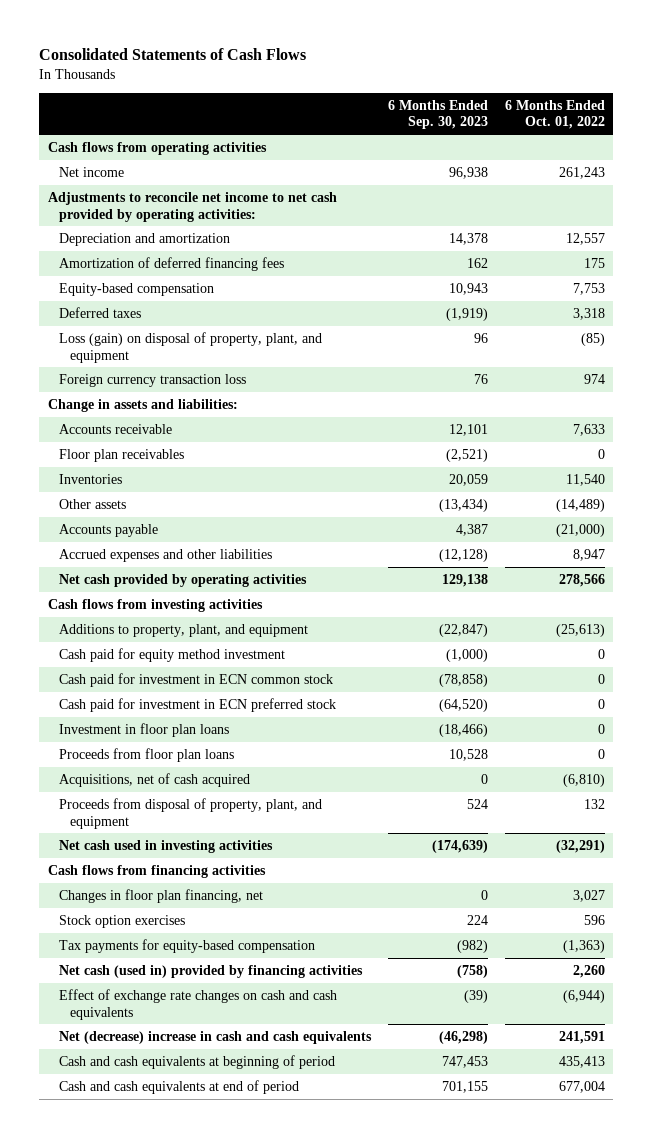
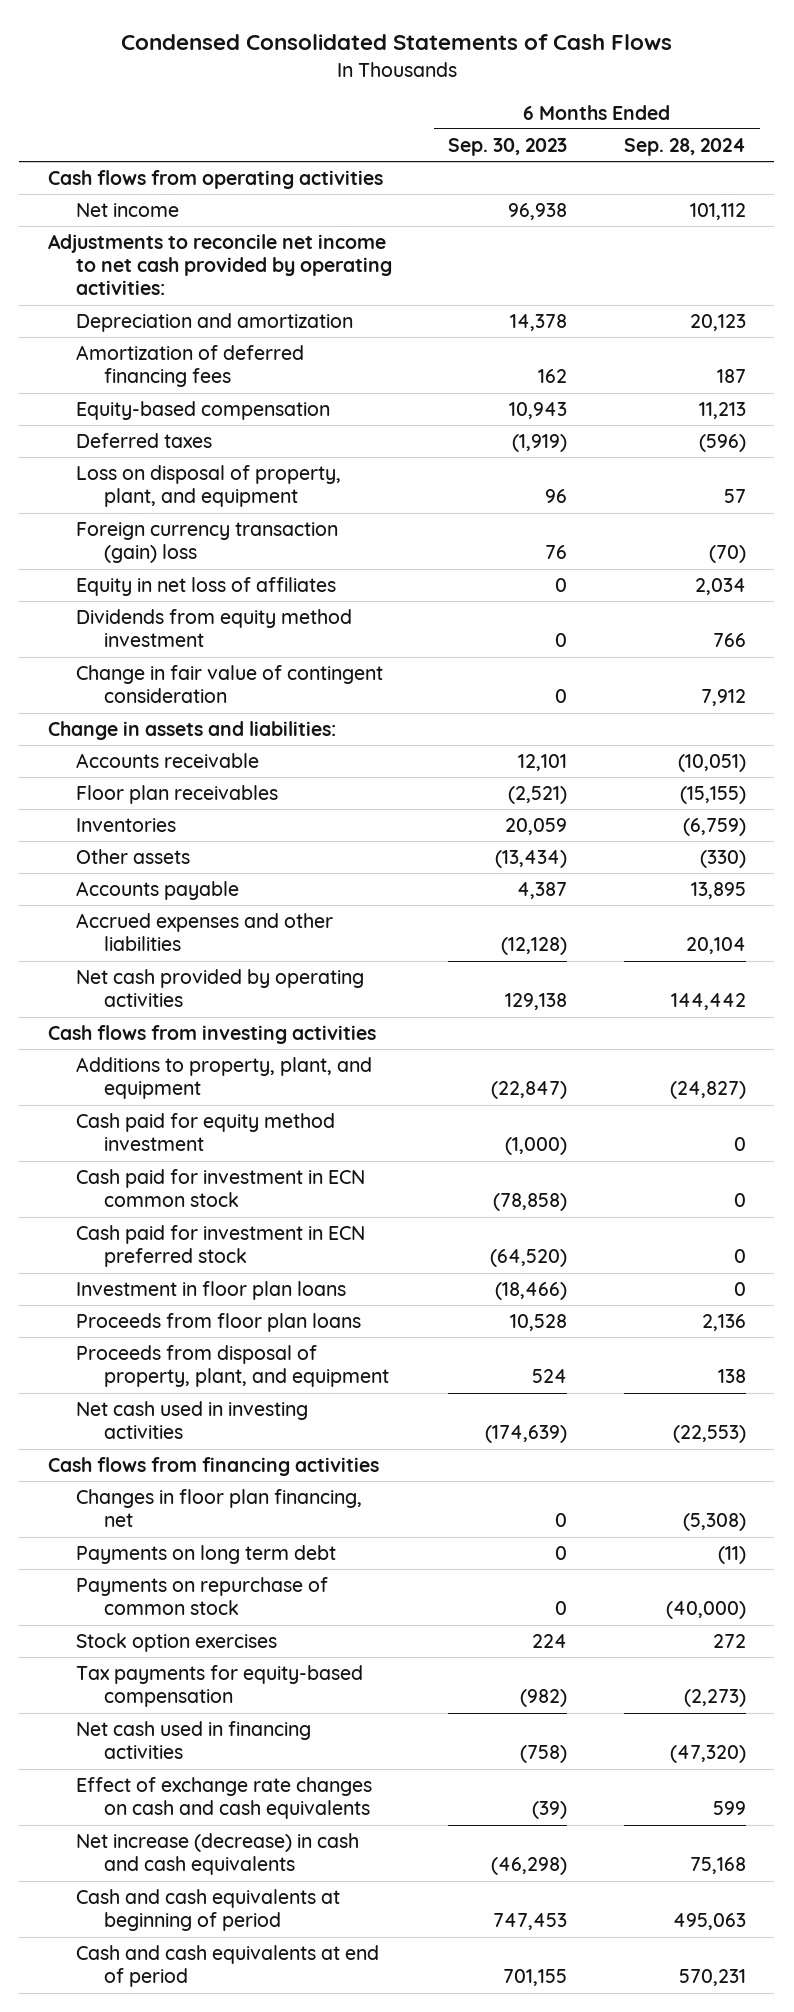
[39,48,307,61] Consolidated Statements of Cash Flows -> [120,34,672,51] Condensed Consolidated Statements of Cash Flows
[504,99,605,130] 6 Months Ended Oct. 01, 2022 -> none
none -> [624,138,747,157] Sep. 28, 2024
[58,331,322,363] Loss (gain) on disposal of property, plant, and equipment -> [75,465,341,508] Loss on disposal of property, plant, and equipment
[58,373,246,387] Foreign currency transaction loss -> [75,522,338,564] Foreign currency transaction (gain) loss
none -> [75,577,336,597] Equity in net loss of affiliates
none -> [75,609,352,648] Dividends from equity method investment
none -> [75,665,383,704] Change in fair value of contingent consideration
[58,772,250,787] Acquisitions, net of cash acquired -> none
none -> [75,1545,336,1565] Payments on long term debt
none -> [75,1577,328,1616] Payments on repurchase of common stock
[58,964,363,978] Net cash (used in) provided by financing activities -> [75,1721,311,1760] Net cash used in financing activities
[58,1030,372,1044] Net (decrease) increase in cash and cash equivalents -> [75,1833,359,1876] Net increase (decrease) in cash and cash equivalents

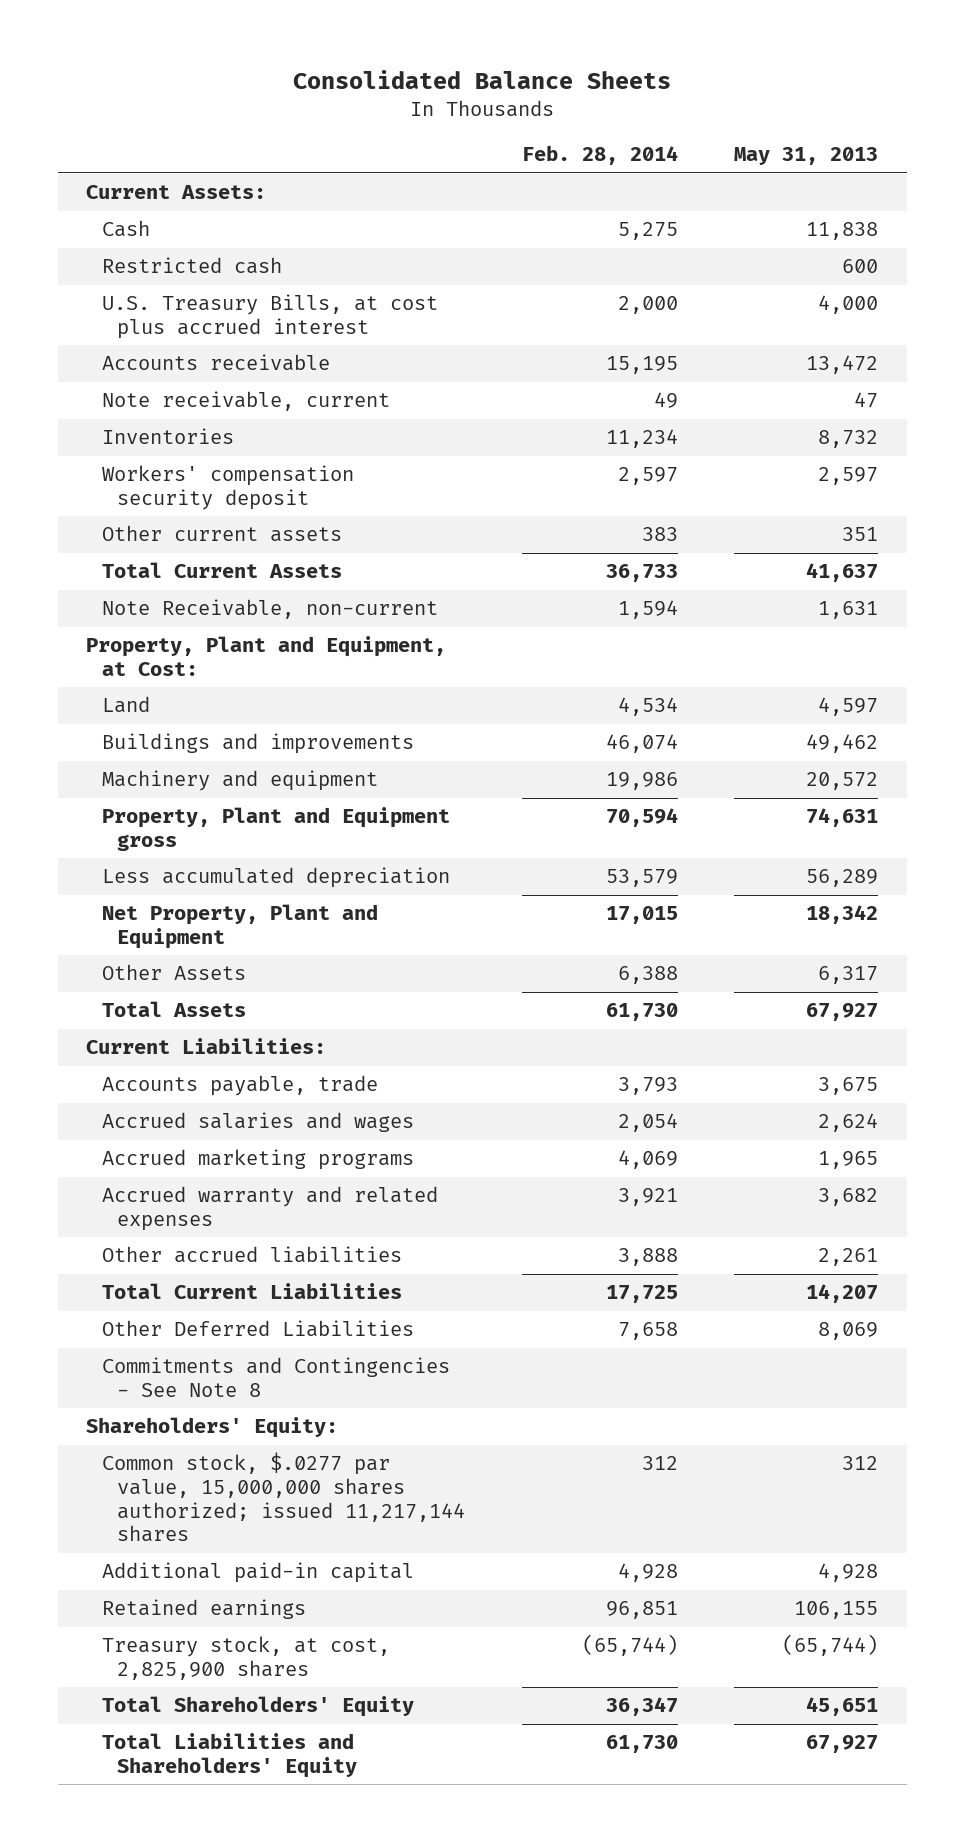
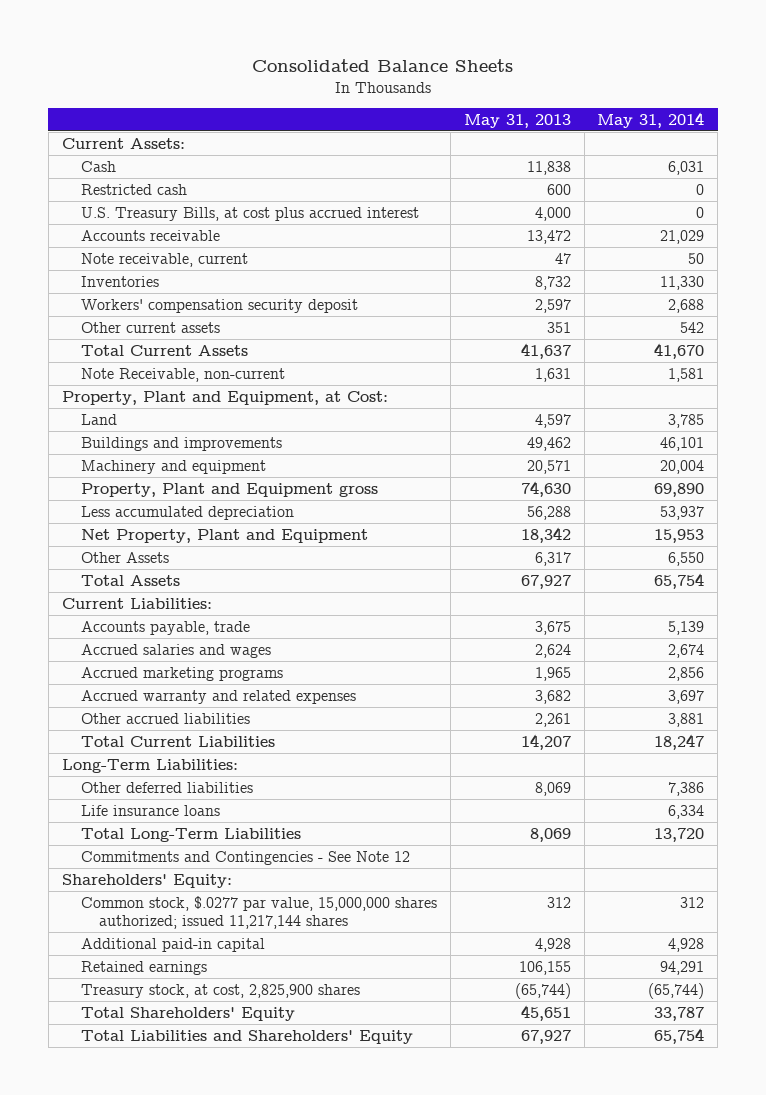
[521,145,678,166] Feb. 28, 2014 -> none
none -> [597,111,705,128] May 31, 2014
[806,772,879,791] 20,572 -> [526,459,571,474] 20,571
[806,808,879,828] 74,631 -> [520,480,571,497] 74,630
[806,869,879,888] 56,289 -> [526,505,571,520] 56,288
none -> [61,758,238,773] Long-Term Liabilities:
none -> [80,781,253,793] Other deferred liabilities
none -> [80,804,220,816] Life insurance loans
[101,1320,414,1338] Other Deferred Liabilities -> [80,827,301,842] Total Long-Term Liabilities
[101,1357,450,1397] Commitments and Contingencies - See Note 8 -> [80,850,410,865] Commitments and Contingencies - See Note 12

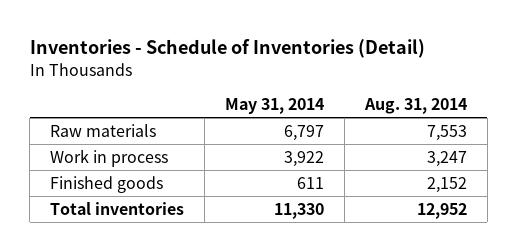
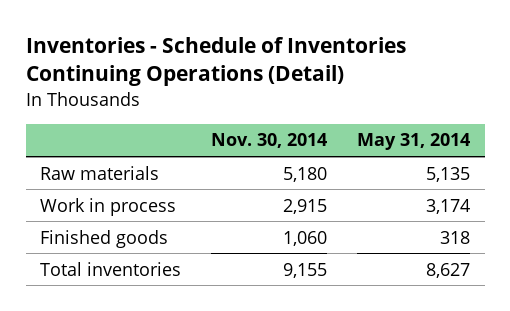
[29,39,425,59] Inventories - Schedule of Inventories (Detail) -> [25,37,406,87] Inventories - Schedule of Inventories Continuing Operations (Detail)
[363,97,467,114] Aug. 31, 2014 -> none
none -> [211,133,328,149] Nov. 30, 2014
[283,124,324,141] 6,797 -> [426,166,471,182] 5,135
[283,150,324,167] 3,922 -> [426,198,471,214] 3,174
[296,176,324,189] 611 -> [440,230,471,244] 318
[273,202,324,219] 11,330 -> [426,262,471,278] 8,627

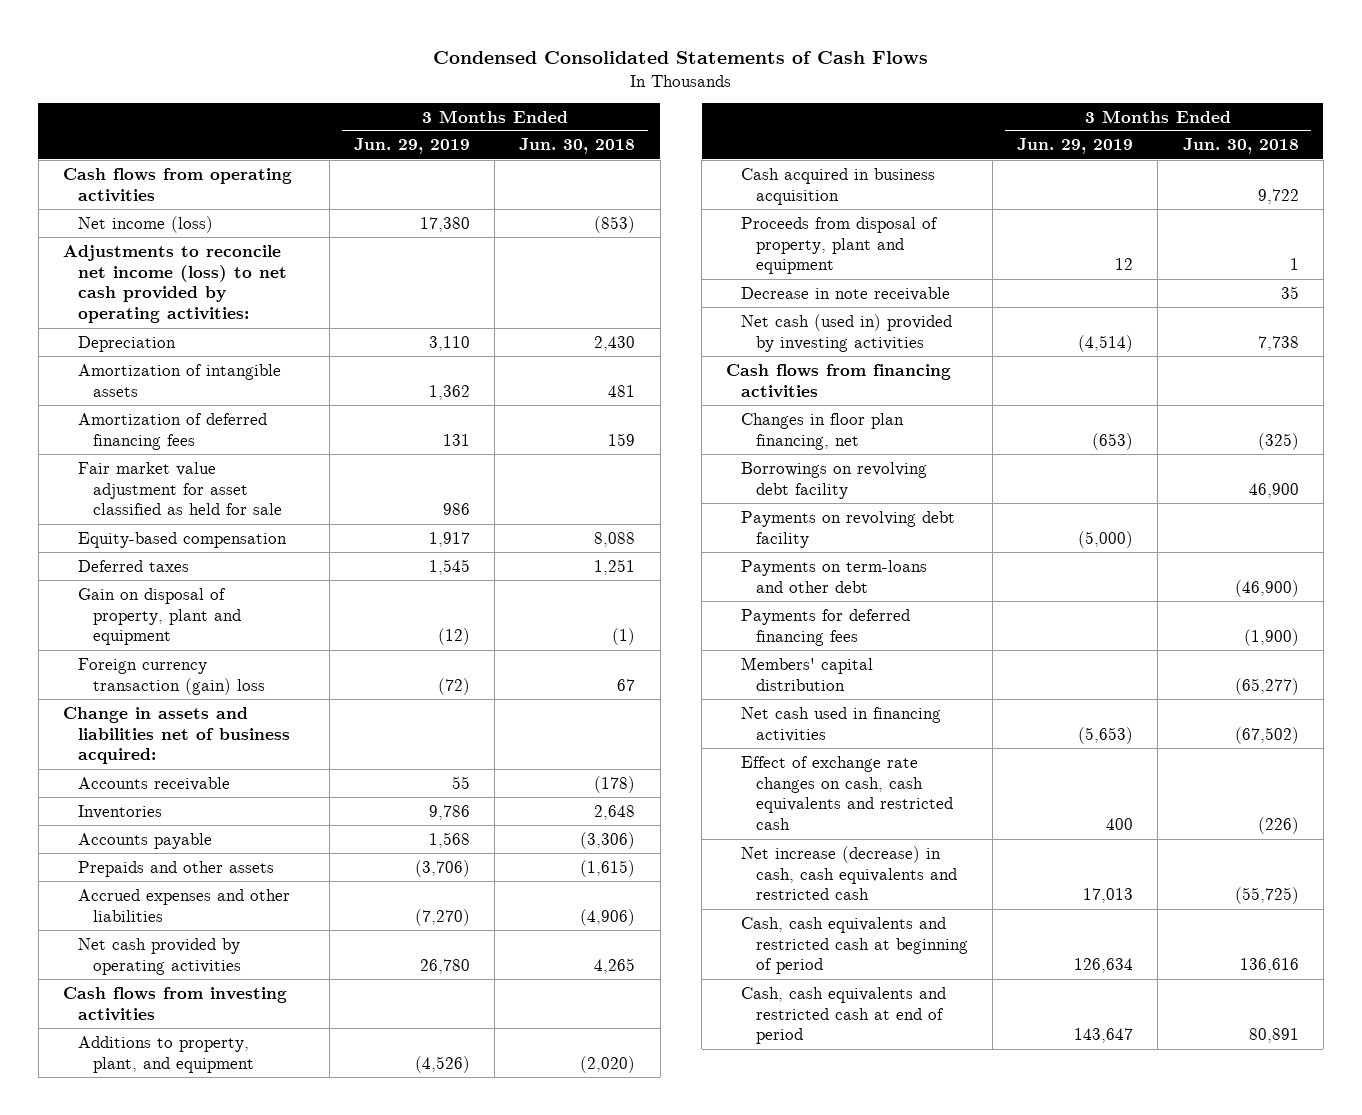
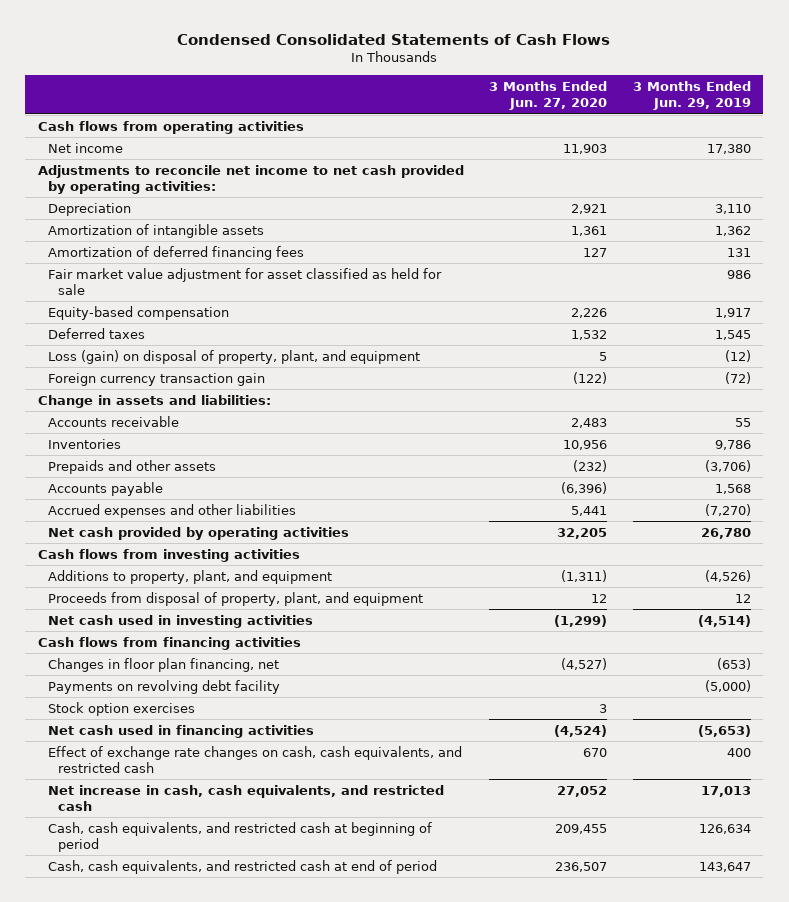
[519,138,636,155] Jun. 30, 2018 -> none
none -> [489,81,608,111] 3 Months Ended Jun. 27, 2020
[77,215,213,233] Net income (loss) -> [47,142,123,153] Net income
[63,244,287,324] Adjustments to reconcile net income (loss) to net cash provided by operating activities: -> [37,164,464,195] Adjustments to reconcile net income to net cash provided by operating activities:
[77,587,241,646] Gain on disposal of property, plant and equipment -> [47,349,420,364] Loss (gain) on disposal of property, plant, and equipment
[77,657,265,695] Foreign currency transaction (gain) loss -> [47,372,265,386] Foreign currency transaction gain
[63,706,290,765] Change in assets and liabilities net of business acquired: -> [37,394,271,408] Change in assets and liabilities:
[77,832,212,849] Accounts payable -> [47,481,163,496] Accounts payable
[741,167,936,205] Cash acquired in business acquisition -> none
[741,286,951,301] Decrease in note receivable -> none
[741,216,939,275] Proceeds from disposal of property, plant and equipment -> [47,591,423,606] Proceeds from disposal of property, plant, and equipment
[741,313,953,352] Net cash (used in) provided by investing activities -> [47,614,313,628] Net cash used in investing activities
[741,461,928,499] Borrowings on revolving debt facility -> none
[741,559,928,593] Payments on term-loans and other debt -> none
[741,608,911,646] Payments for deferred financing fees -> none
[741,656,874,691] Members' capital distribution -> none
none -> [47,701,195,716] Stock option exercises
[741,755,953,831] Effect of exchange rate changes on cash, cash equivalents and restricted cash -> [47,745,462,774] Effect of exchange rate changes on cash, cash equivalents, and restricted cash
[741,845,957,901] Net increase (decrease) in cash, cash equivalents and restricted cash -> [47,784,444,812] Net increase in cash, cash equivalents, and restricted cash
[741,916,968,975] Cash, cash equivalents and restricted cash at beginning of period -> [47,821,432,853] Cash, cash equivalents, and restricted cash at beginning of period
[741,986,947,1045] Cash, cash equivalents and restricted cash at end of period -> [47,859,437,874] Cash, cash equivalents, and restricted cash at end of period

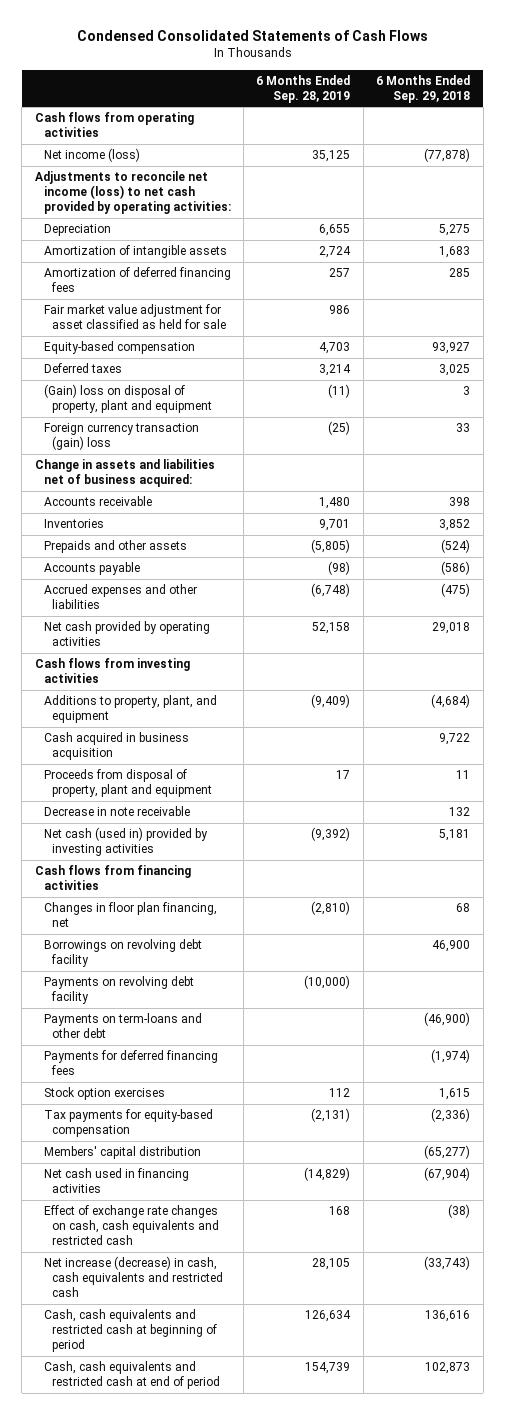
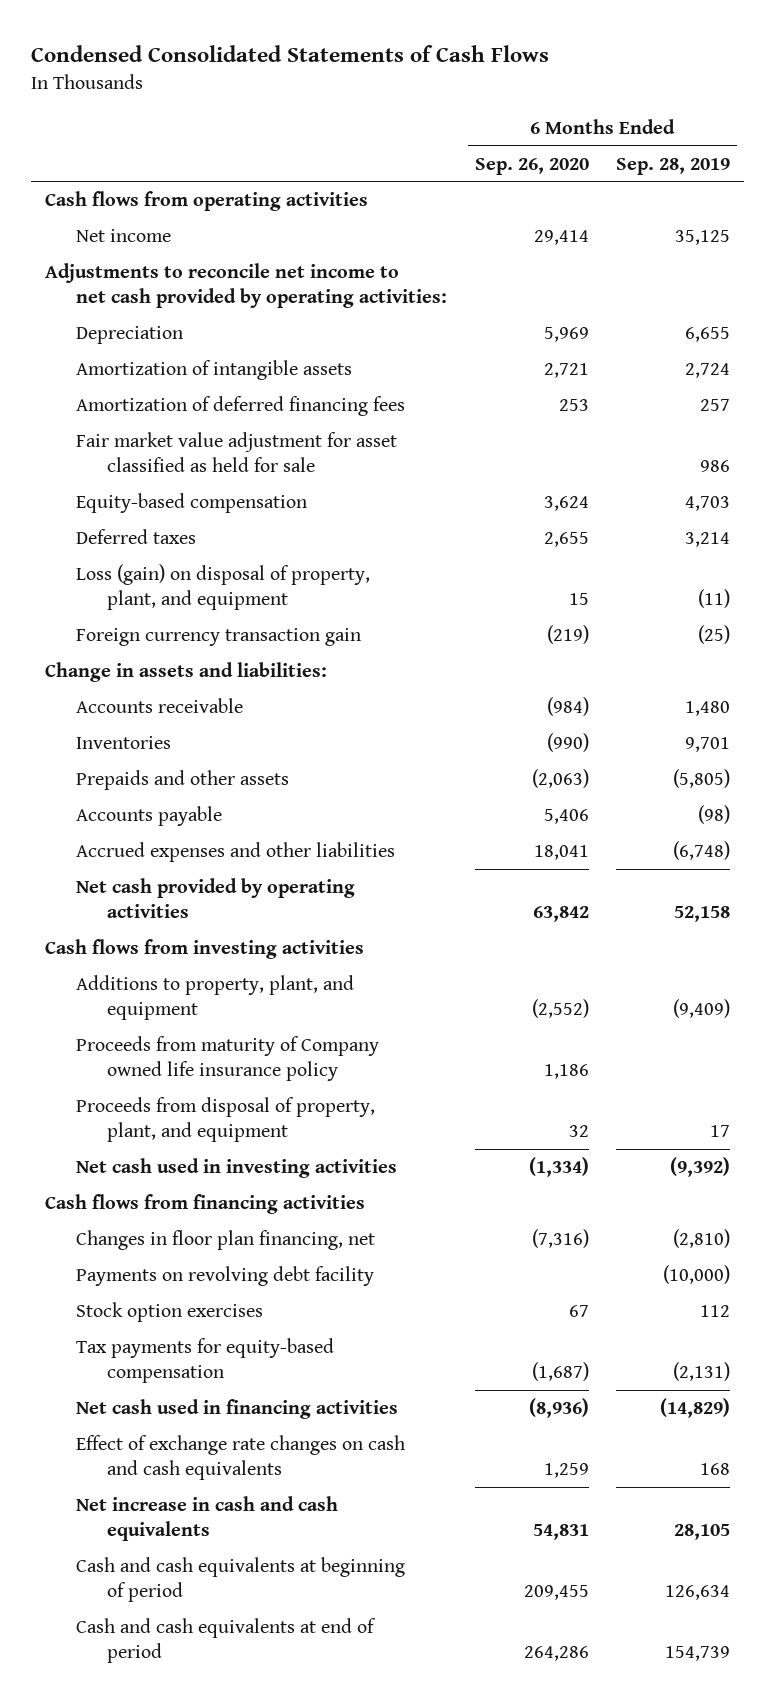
[376,74,471,103] 6 Months Ended Sep. 29, 2018 -> none
none -> [474,157,589,175] Sep. 26, 2020
[43,148,140,163] Net income (loss) -> [75,229,171,243] Net income
[34,171,231,215] Adjustments to reconcile net income (loss) to net cash provided by operating activities: -> [45,263,447,309] Adjustments to reconcile net income to net cash provided by operating activities:
[43,384,213,414] (Gain) loss on disposal of property, plant and equipment -> [75,564,370,611] Loss (gain) on disposal of property, plant, and equipment
[43,423,199,451] Foreign currency transaction (gain) loss -> [75,628,361,647] Foreign currency transaction gain
[34,459,215,488] Change in assets and liabilities net of business acquired: -> [45,662,328,683] Change in assets and liabilities:
[43,732,189,761] Cash acquired in business acquisition -> none
[43,806,190,817] Decrease in note receivable -> none
none -> [75,1036,379,1082] Proceeds from maturity of Company owned life insurance policy
[43,769,213,798] Proceeds from disposal of property, plant and equipment -> [75,1097,375,1143] Proceeds from disposal of property, plant, and equipment
[43,827,208,857] Net cash (used in) provided by investing activities -> [75,1158,397,1179] Net cash used in investing activities
[43,939,202,968] Borrowings on revolving debt facility -> none
[43,1013,202,1039] Payments on term-loans and other debt -> none
[43,1050,218,1076] Payments for deferred financing fees -> none
[43,1146,201,1160] Members' capital distribution -> none
[43,1205,220,1246] Effect of exchange rate changes on cash, cash equivalents and restricted cash -> [75,1435,405,1481] Effect of exchange rate changes on cash and cash equivalents
[43,1256,224,1298] Net increase (decrease) in cash, cash equivalents and restricted cash -> [75,1496,338,1542] Net increase in cash and cash equivalents
[43,1309,218,1353] Cash, cash equivalents and restricted cash at beginning of period -> [75,1557,405,1603] Cash and cash equivalents at beginning of period
[43,1361,221,1390] Cash, cash equivalents and restricted cash at end of period -> [75,1618,376,1664] Cash and cash equivalents at end of period

